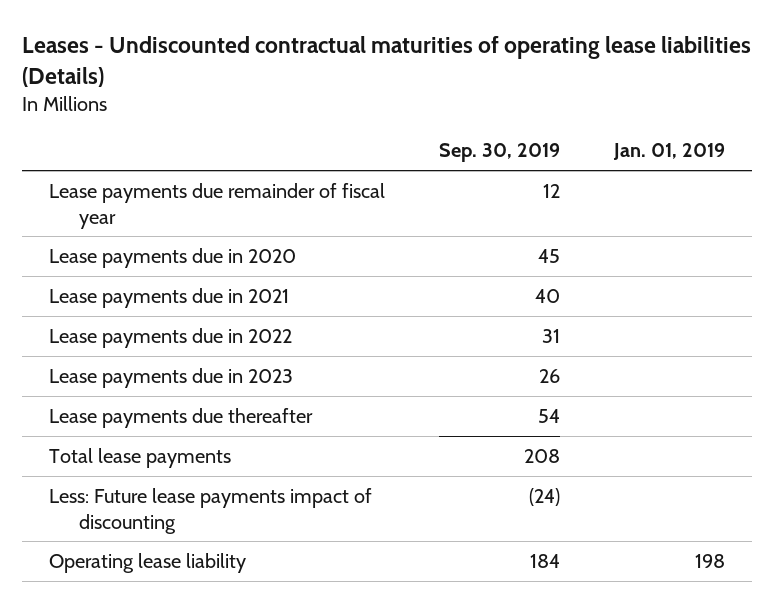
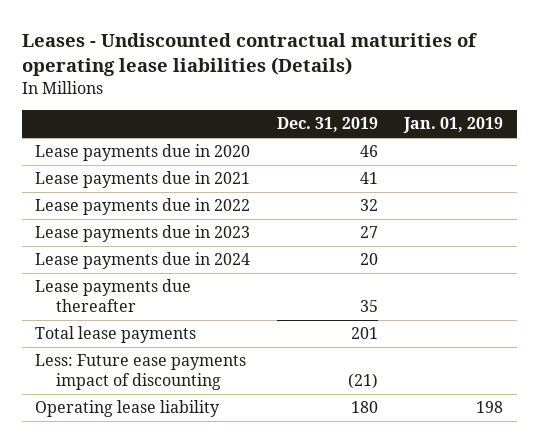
[439,143,561,163] Sep. 30, 2019 -> none
none -> [276,117,378,133] Dec. 31, 2019
[48,182,385,229] Lease payments due remainder of fiscal year -> none
none -> [35,252,251,270] Lease payments due in 2024
[48,487,372,534] Less: Future lease payments impact of discounting -> [35,354,247,391] Less: Future ease payments impact of discounting

